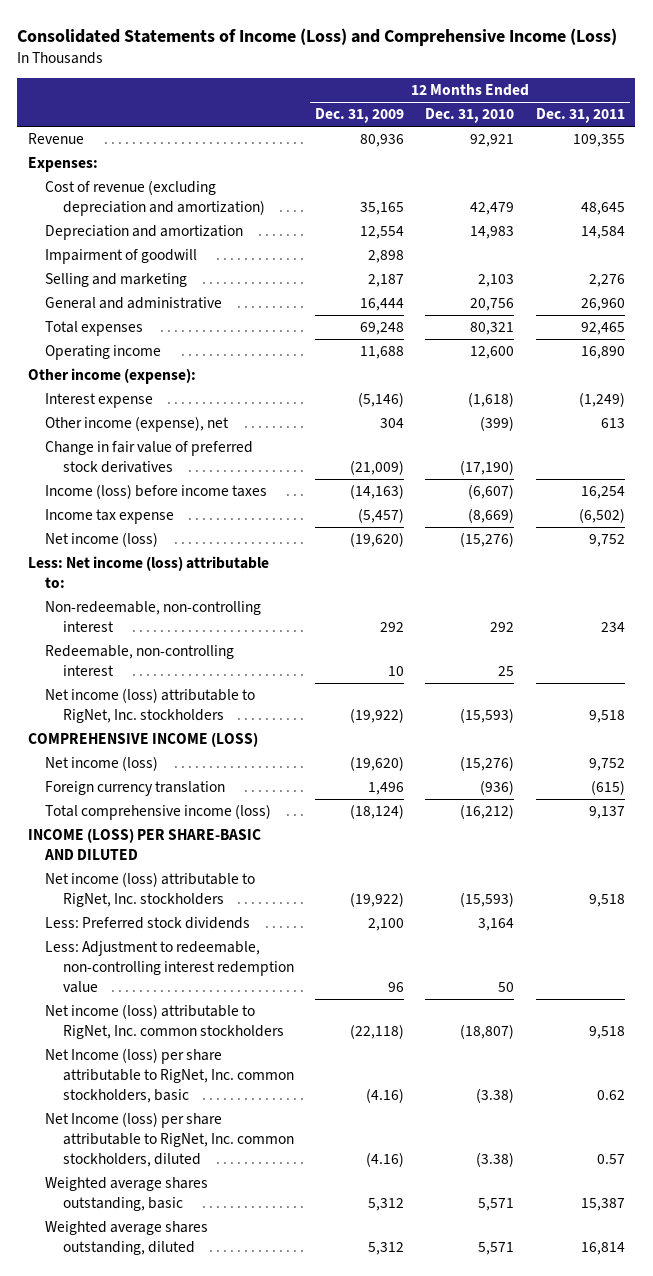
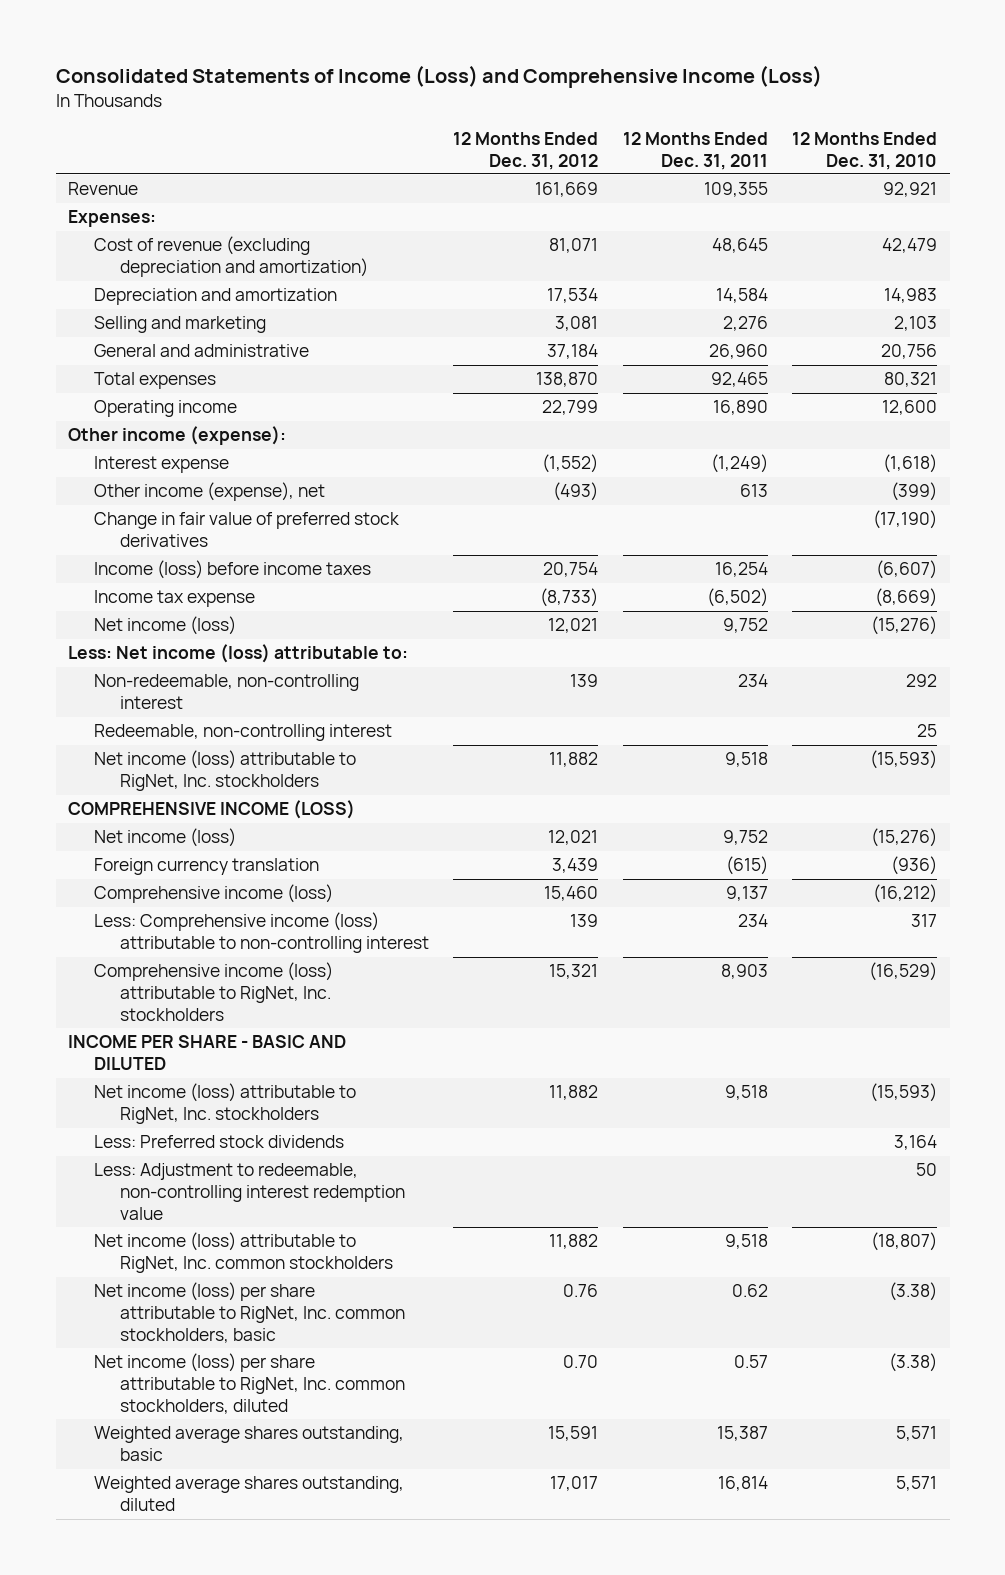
[315,108,405,124] Dec. 31, 2009 -> none
none -> [453,131,599,170] 12 Months Ended Dec. 31, 2012
[45,249,198,265] Impairment of goodwill -> none
none -> [94,884,334,904] Comprehensive income (loss)
none -> [94,912,430,954] Less: Comprehensive income (loss) attributable to non-controlling interest
[45,804,272,821] Total comprehensive income (loss) -> [94,962,334,1022] Comprehensive income (loss) attributable to RigNet, Inc. stockholders
[460,804,515,820] (16,212) -> [869,962,938,982] (16,529)
[588,806,625,820] 9,137 -> [720,964,768,980] 8,903
[28,828,262,861] INCOME (LOSS) PER SHARE-BASIC AND DILUTED -> [68,1035,347,1071] INCOME PER SHARE - BASIC AND DILUTED
[45,1048,294,1104] Net Income (loss) per share attributable to RigNet, Inc. common stockholders, basic -> [94,1282,406,1344] Net income (loss) per share attributable to RigNet, Inc. common stockholders, basic
[45,1112,294,1168] Net Income (loss) per share attributable to RigNet, Inc. common stockholders, diluted -> [94,1353,406,1415] Net income (loss) per share attributable to RigNet, Inc. common stockholders, diluted

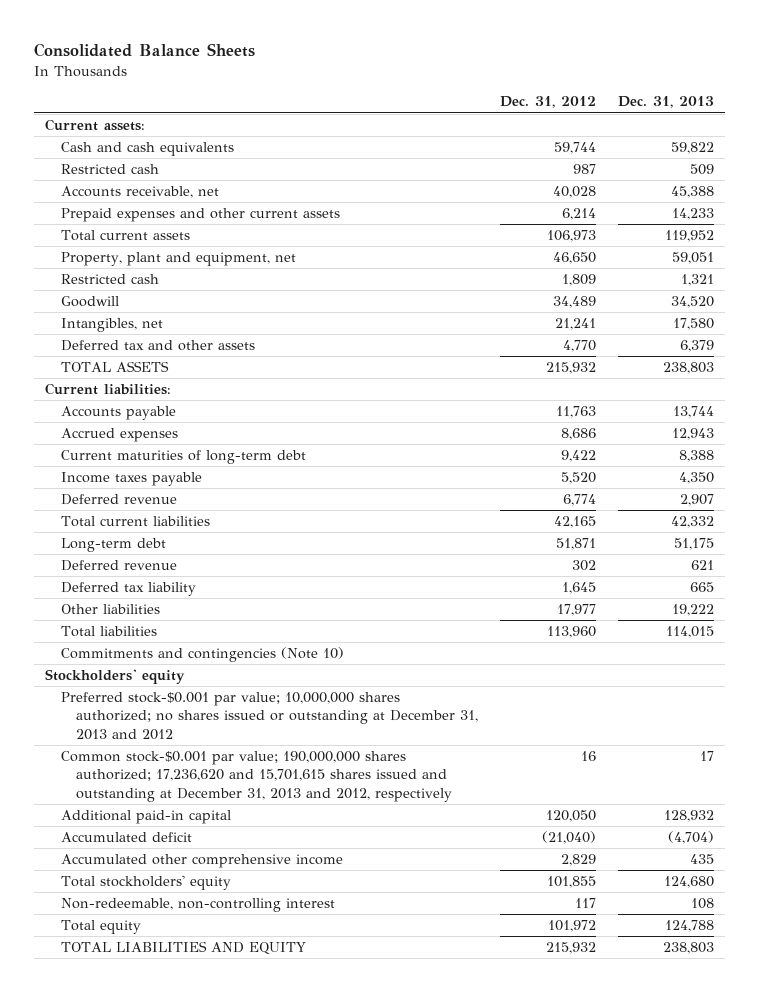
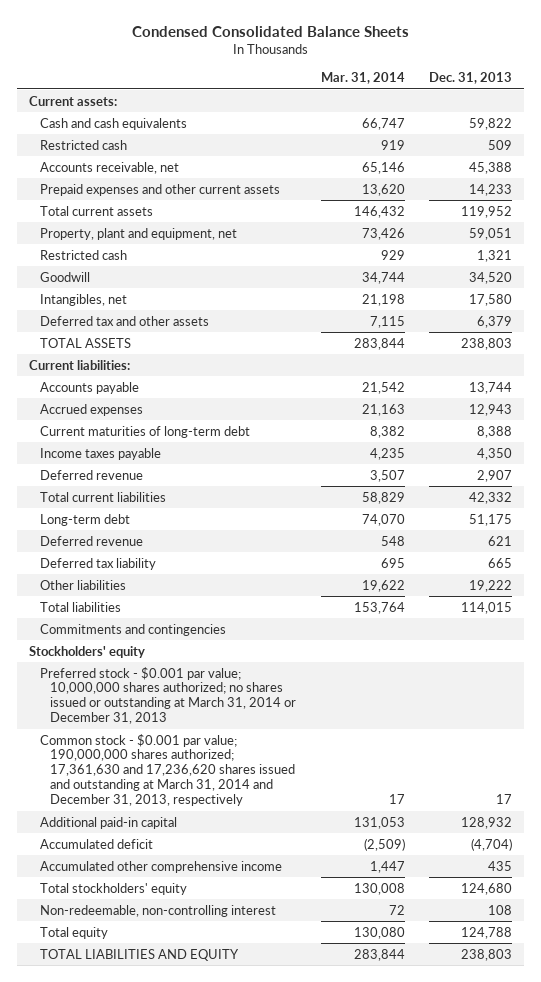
[34,43,256,58] Consolidated Balance Sheets -> [131,25,409,37] Condensed Consolidated Balance Sheets
[500,96,597,109] Dec. 31, 2012 -> none
none -> [320,72,405,85] Mar. 31, 2014
[60,647,344,663] Commitments and contingencies (Note 10) -> [39,623,226,636] Commitments and contingencies
[60,692,479,740] Preferred stock-$0.001 par value; 10,000,000 shares authorized; no shares issued or outstanding at December 31, 2013 and 2012 -> [39,666,297,725] Preferred stock - $0.001 par value; 10,000,000 shares authorized; no shares issued or outstanding at March 31, 2014 or December 31, 2013
[60,751,453,802] Common stock-$0.001 par value; 190,000,000 shares authorized; 17,236,620 and 15,701,615 shares issued and outstanding at December 31, 2013 and 2012, respectively -> [39,733,296,807] Common stock - $0.001 par value; 190,000,000 shares authorized; 17,361,630 and 17,236,620 shares issued and outstanding at March 31, 2014 and December 31, 2013, respectively

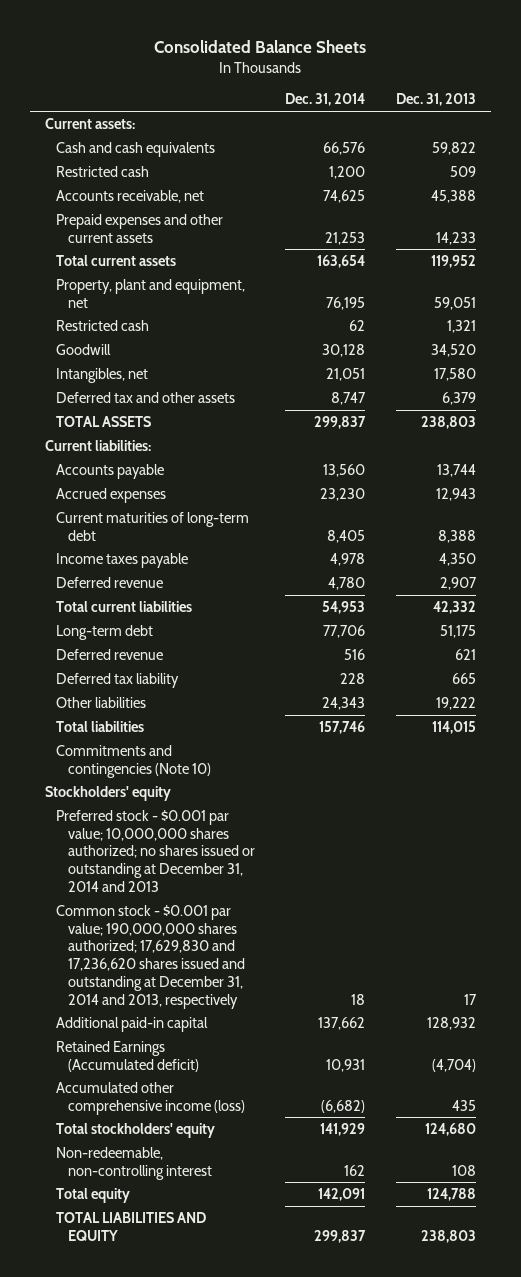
[131,25,409,37] Condensed Consolidated Balance Sheets -> [154,39,367,53] Consolidated Balance Sheets
[320,72,405,85] Mar. 31, 2014 -> none
none -> [285,93,366,107] Dec. 31, 2014
[39,623,226,636] Commitments and contingencies -> [56,745,211,778] Commitments and contingencies (Note 10)
[39,666,297,725] Preferred stock - $0.001 par value; 10,000,000 shares authorized; no shares issued or outstanding at March 31, 2014 or December 31, 2013 -> [56,810,255,892] Preferred stock - $0.001 par value; 10,000,000 shares authorized; no shares issued or outstanding at December 31, 2014 and 2013
[39,733,296,807] Common stock - $0.001 par value; 190,000,000 shares authorized; 17,361,630 and 17,236,620 shares issued and outstanding at March 31, 2014 and December 31, 2013, respectively -> [56,905,245,1009] Common stock - $0.001 par value; 190,000,000 shares authorized; 17,629,830 and 17,236,620 shares issued and outstanding at December 31, 2014 and 2013, respectively
[39,838,153,849] Accumulated deficit -> [56,1041,199,1072] Retained Earnings (Accumulated deficit)
[39,860,282,873] Accumulated other comprehensive income -> [56,1082,245,1115] Accumulated other comprehensive income (loss)

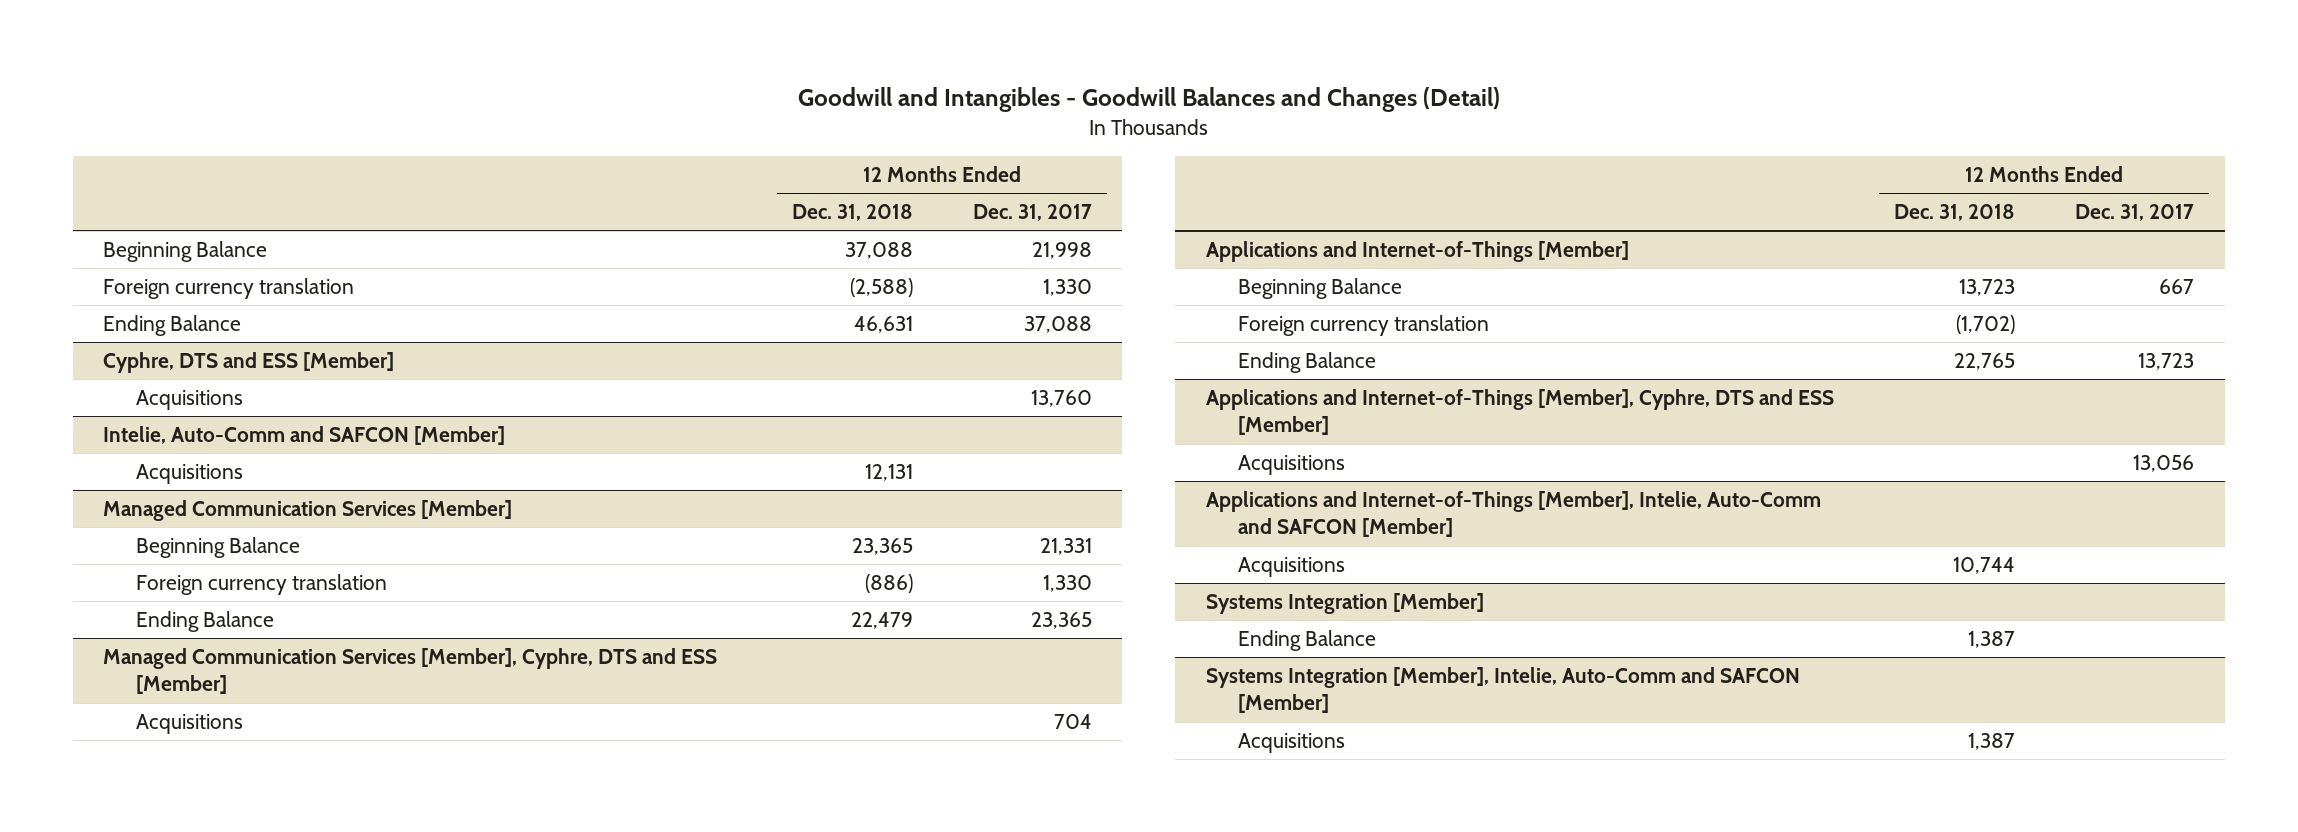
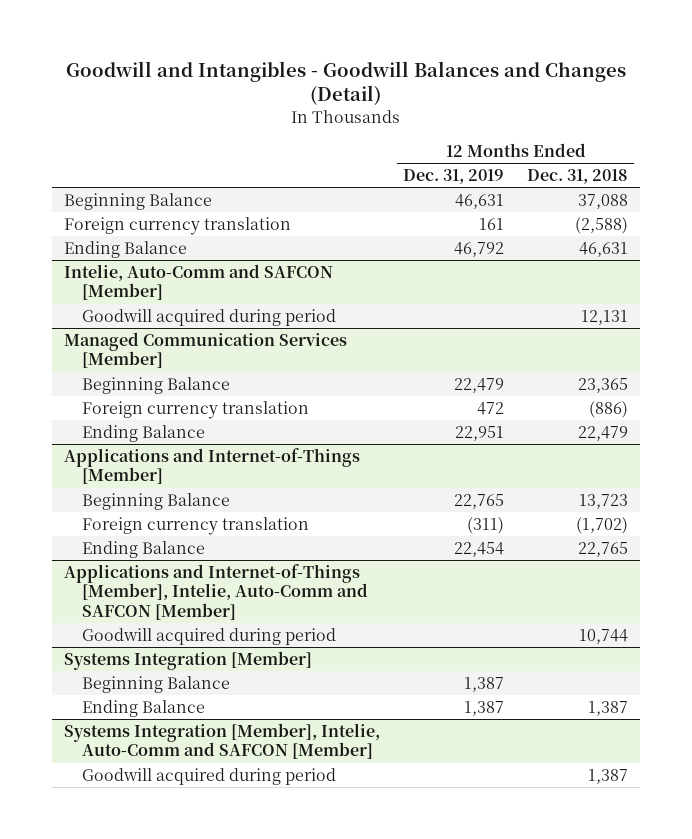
[973,204,1093,222] Dec. 31, 2017 -> none
none -> [403,168,505,184] Dec. 31, 2019
[103,352,395,374] Cyphre, DTS and ESS [Member] -> none
[136,390,244,411] Acquisitions -> none
[136,464,244,485] Acquisitions -> [81,308,336,326] Goodwill acquired during period
[103,648,718,695] Managed Communication Services [Member], Cyphre, DTS and ESS [Member] -> none
[136,714,244,735] Acquisitions -> none
[1205,389,1834,436] Applications and Internet-of-Things [Member], Cyphre, DTS and ESS [Member] -> none
[1238,455,1346,476] Acquisitions -> none
[1238,557,1346,578] Acquisitions -> [81,627,336,645] Goodwill acquired during period
none -> [81,675,230,693] Beginning Balance
[1238,733,1346,754] Acquisitions -> [81,767,336,785] Goodwill acquired during period

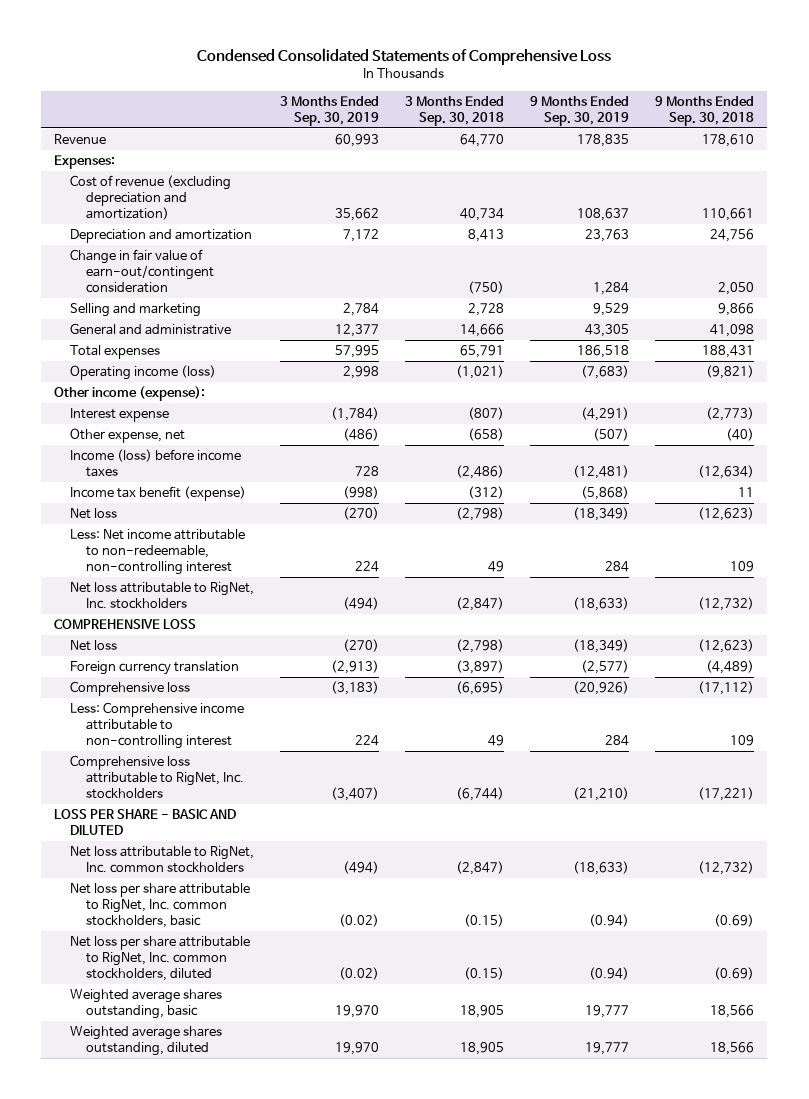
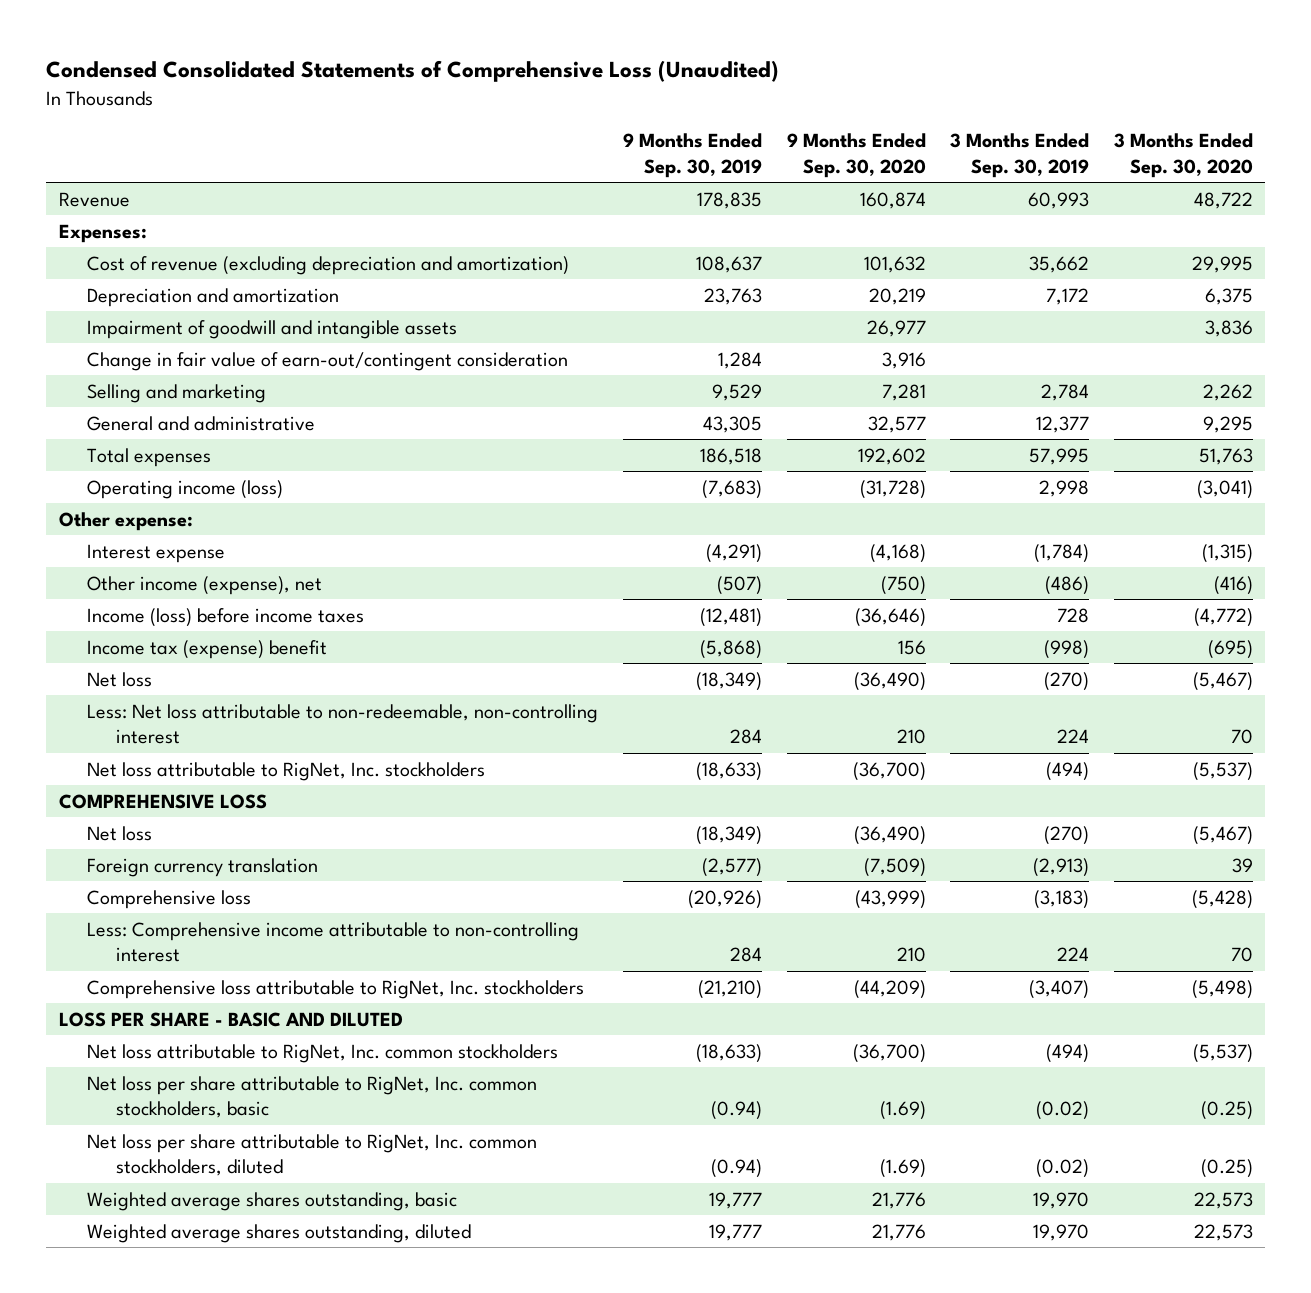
[197,48,612,66] Condensed Consolidated Statements of Comprehensive Loss -> [46,60,780,83] Condensed Consolidated Statements of Comprehensive Loss (Unaudited)
[405,95,505,126] 3 Months Ended Sep. 30, 2018 -> none
[655,95,755,126] 9 Months Ended Sep. 30, 2018 -> none
none -> [786,133,926,178] 9 Months Ended Sep. 30, 2020
none -> [1113,133,1253,178] 3 Months Ended Sep. 30, 2020
none -> [87,319,458,339] Impairment of goodwill and intangible assets
[54,385,206,401] Other income (expense): -> [58,511,193,531] Other expense:
[69,427,185,443] Other expense, net -> [87,575,323,595] Other income (expense), net
[69,485,246,501] Income tax benefit (expense) -> [87,639,328,659] Income tax (expense) benefit
[69,528,245,575] Less: Net income attributable to non-redeemable, non-controlling interest -> [87,703,599,745] Less: Net loss attributable to non-redeemable, non-controlling interest

